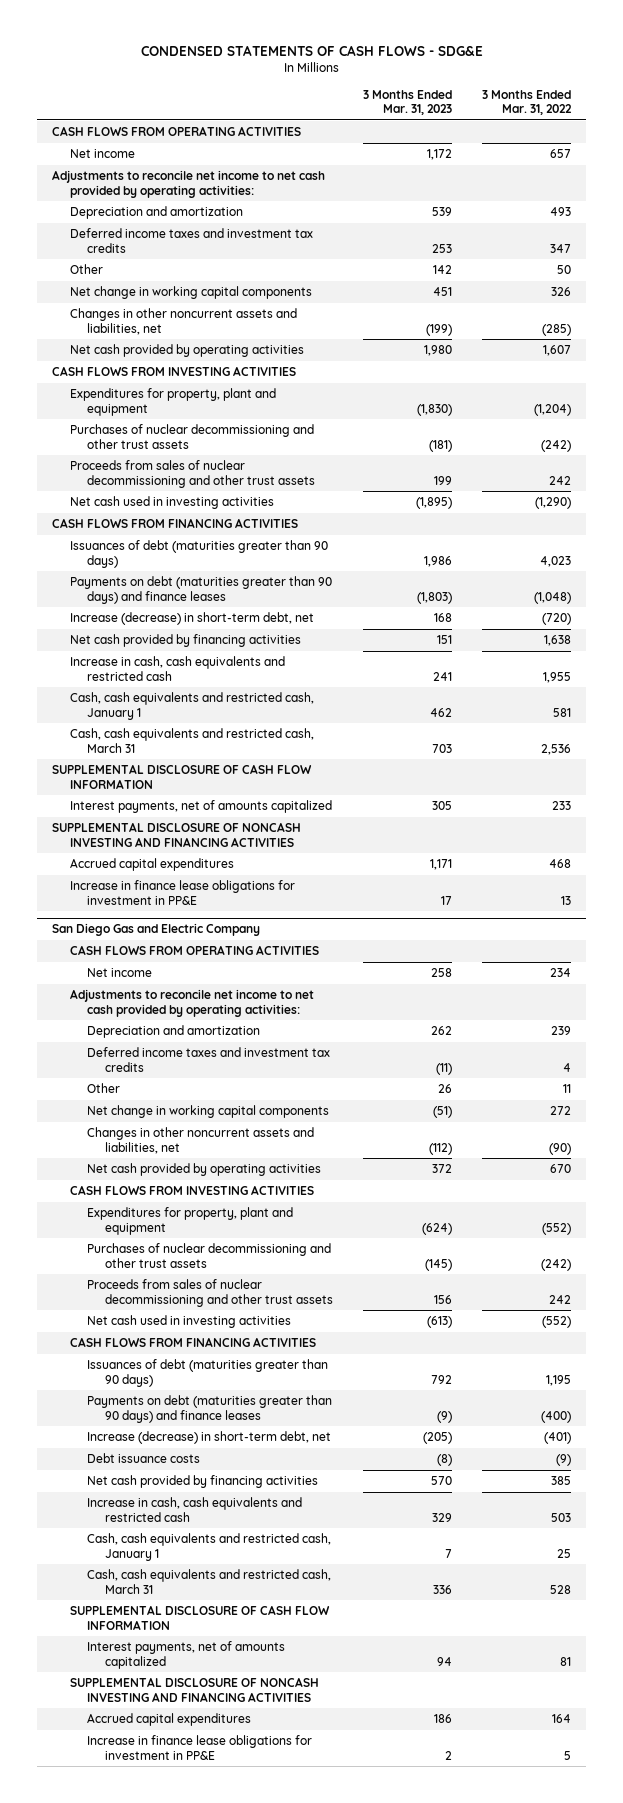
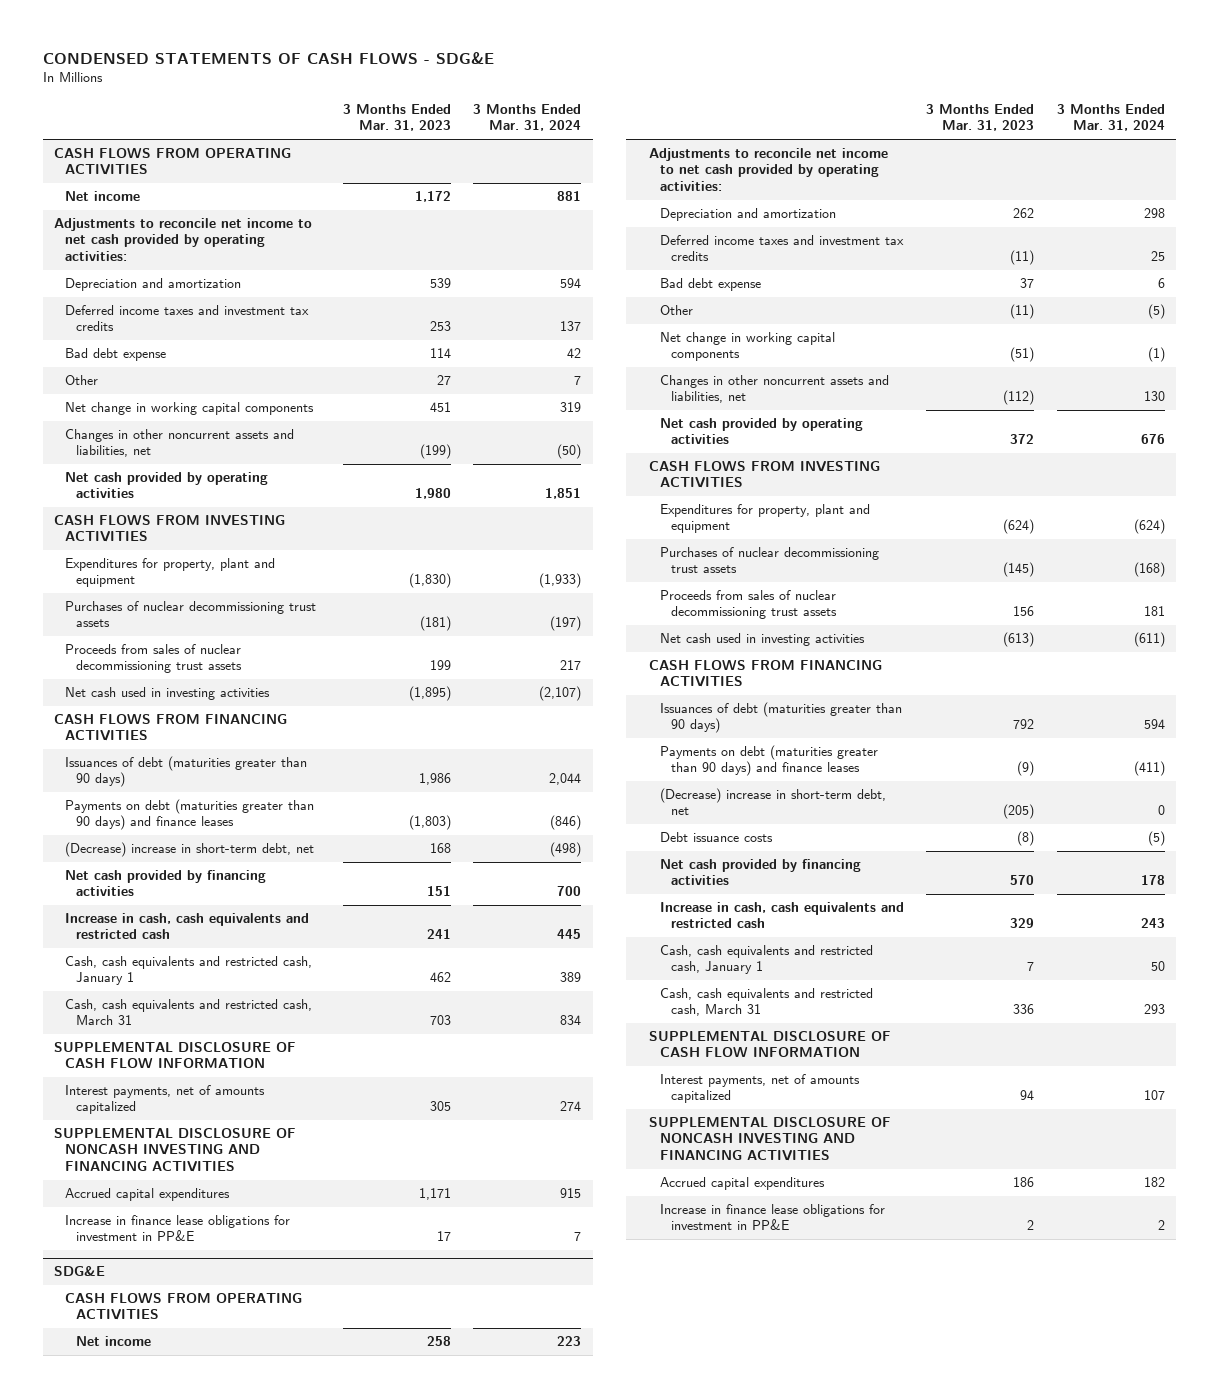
[482,89,573,116] 3 Months Ended Mar. 31, 2022 -> none
none -> [473,103,582,132] 3 Months Ended Mar. 31, 2024
none -> [65,348,167,362] Bad debt expense
[432,265,452,275] 142 -> [436,375,451,386] 27
[69,424,314,449] Purchases of nuclear decommissioning and other trust assets -> [65,601,317,628] Purchases of nuclear decommissioning trust assets
[69,460,316,488] Proceeds from sales of nuclear decommissioning and other trust assets -> [65,644,243,674] Proceeds from sales of nuclear decommissioning trust assets
[69,612,314,626] Increase (decrease) in short-term debt, net -> [65,842,315,858] (Decrease) increase in short-term debt, net
[52,923,261,937] San Diego Gas and Electric Company -> [54,1266,106,1277] SDG&E
none -> [659,278,761,292] Bad debt expense
[437,1084,452,1094] 26 -> [1010,304,1035,320] (11)
[87,1243,332,1268] Purchases of nuclear decommissioning and other trust assets -> [659,547,879,574] Purchases of nuclear decommissioning trust assets
[87,1279,333,1307] Proceeds from sales of nuclear decommissioning and other trust assets -> [659,590,837,620] Proceeds from sales of nuclear decommissioning trust assets
[87,1431,332,1445] Increase (decrease) in short-term debt, net -> [659,788,886,816] (Decrease) increase in short-term debt, net

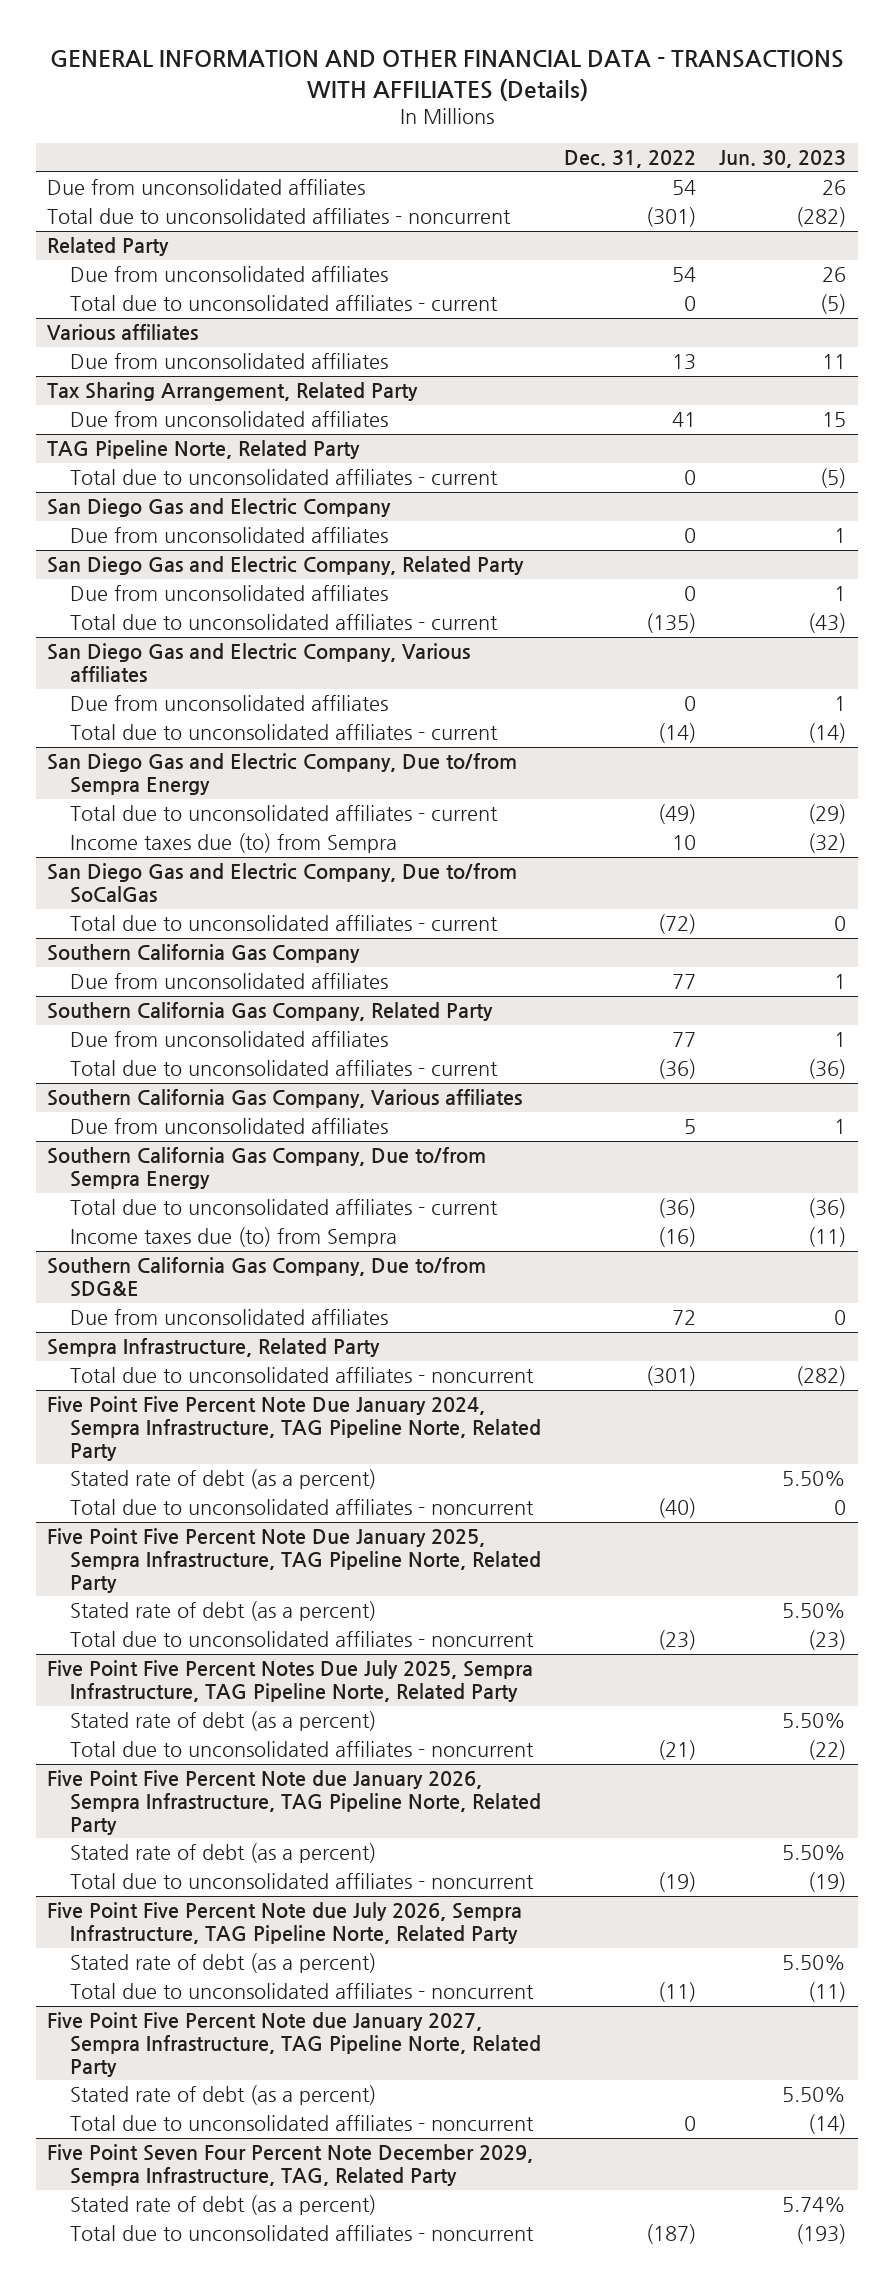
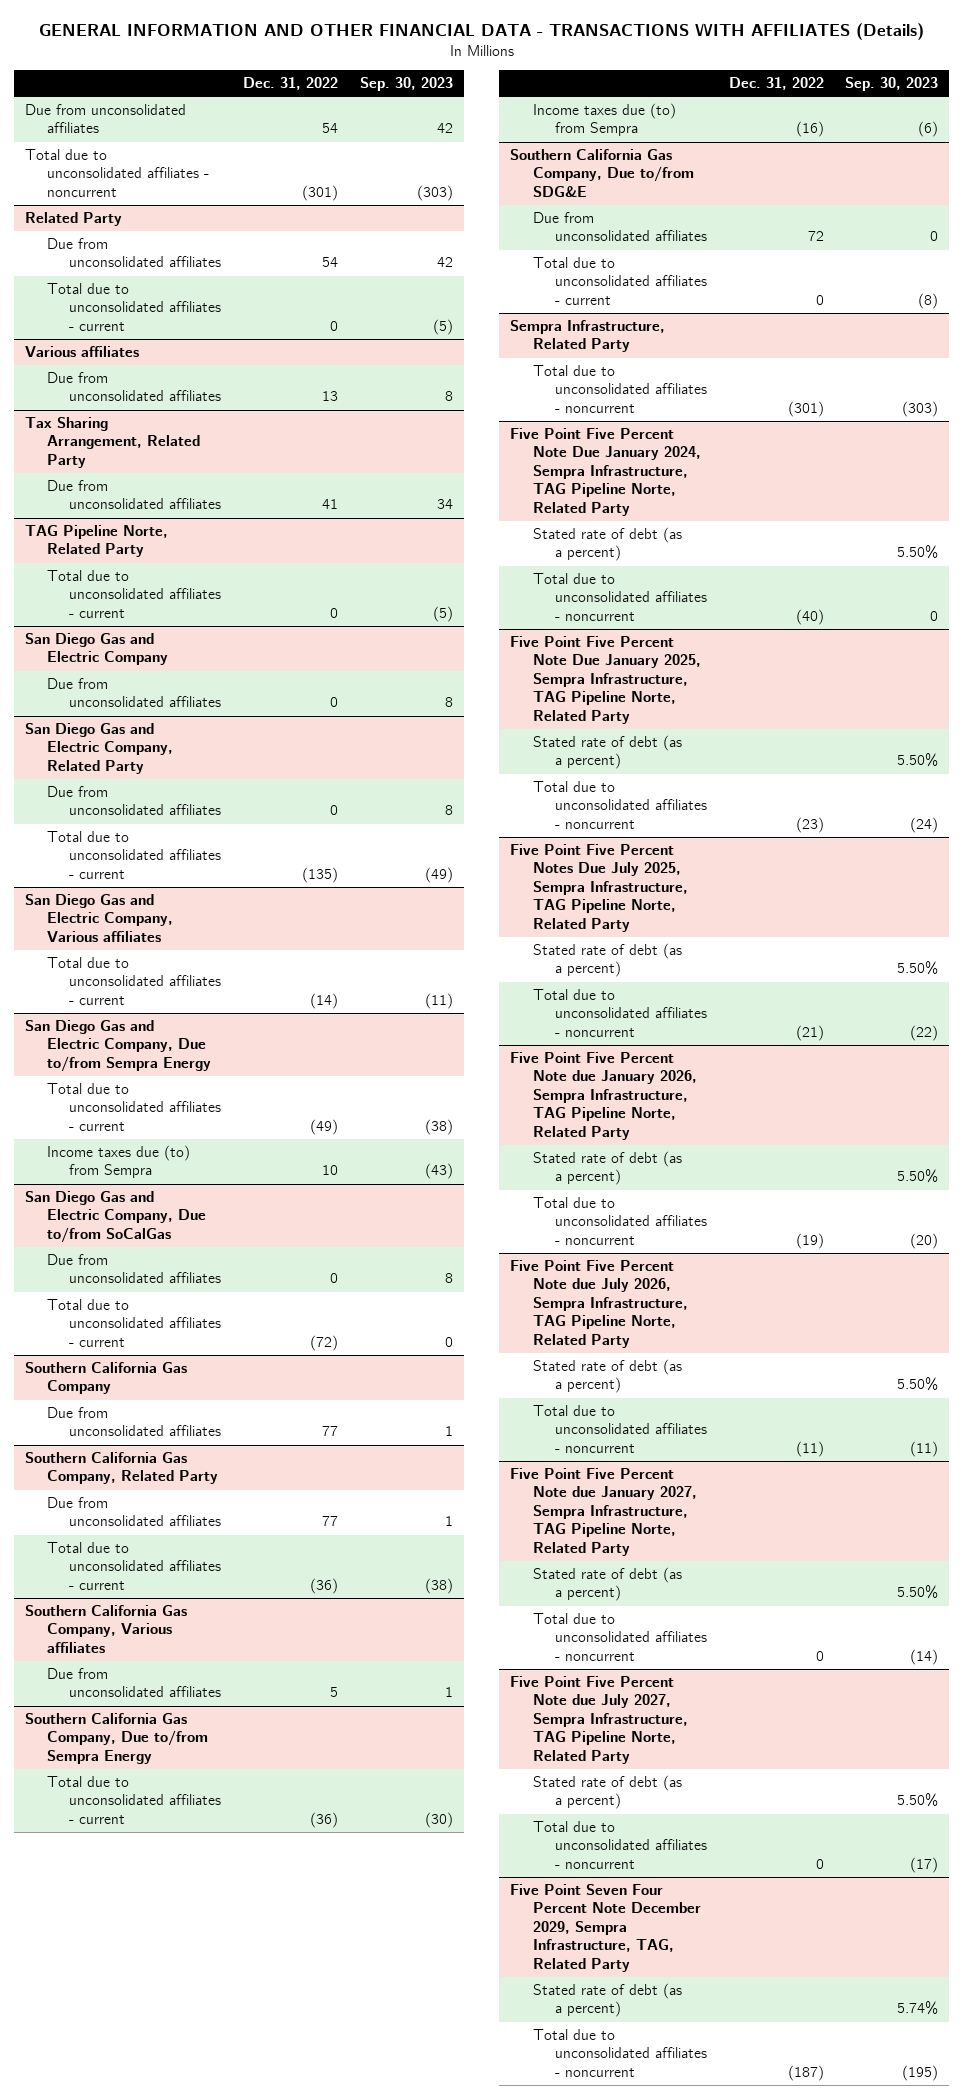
[719,149,847,168] Jun. 30, 2023 -> none
none -> [359,77,453,92] Sep. 30, 2023
[69,695,388,712] Due from unconsolidated affiliates -> none
none -> [46,1254,222,1284] Due from unconsolidated affiliates
none -> [532,257,707,305] Total due to unconsolidated affiliates - current
none -> [510,1676,688,1764] Five Point Five Percent Note due July 2027, Sempra Infrastructure, TAG Pipeline Norte, Related Party
none -> [532,1775,682,1810] Stated rate of debt (as a percent)
none -> [532,1821,707,1869] Total due to unconsolidated affiliates - noncurrent

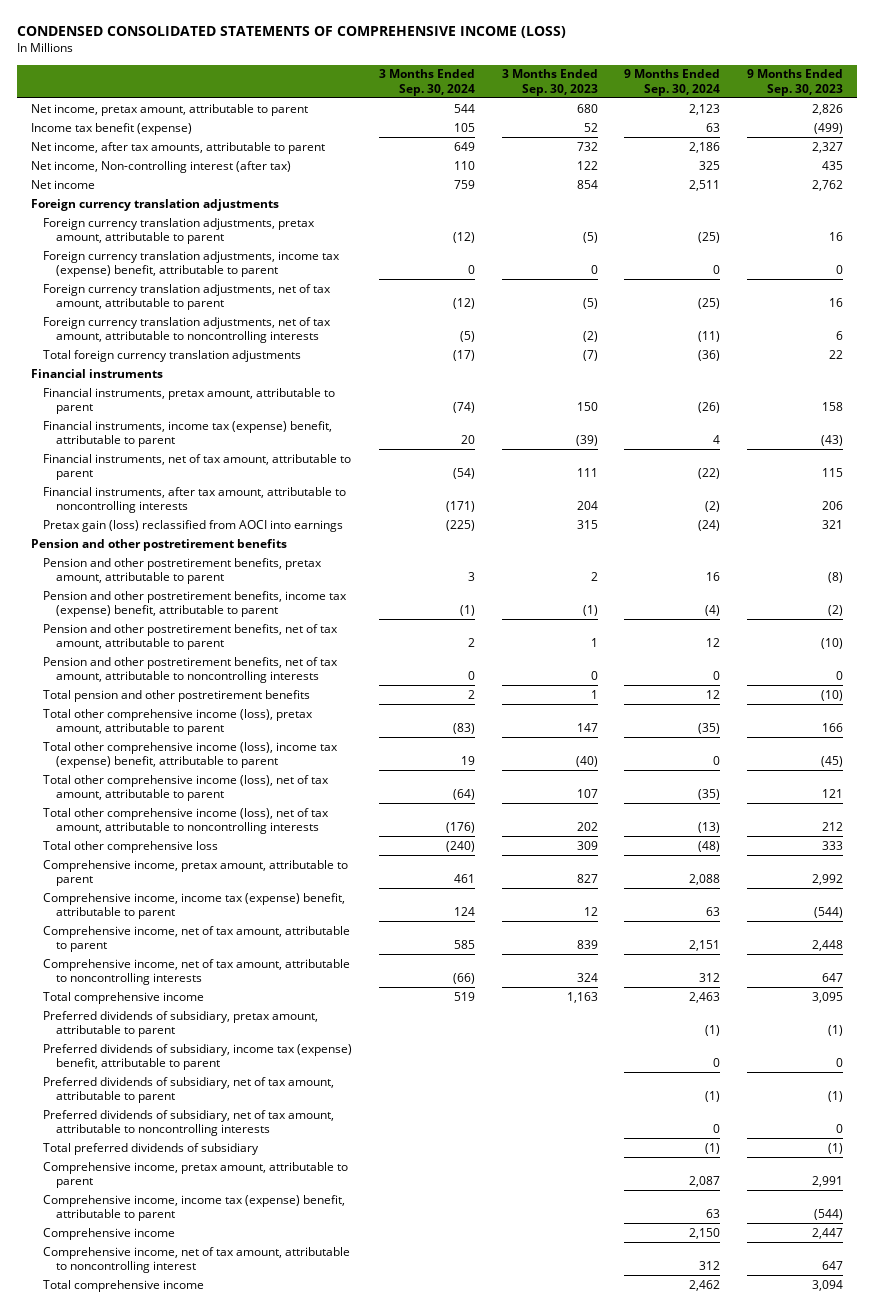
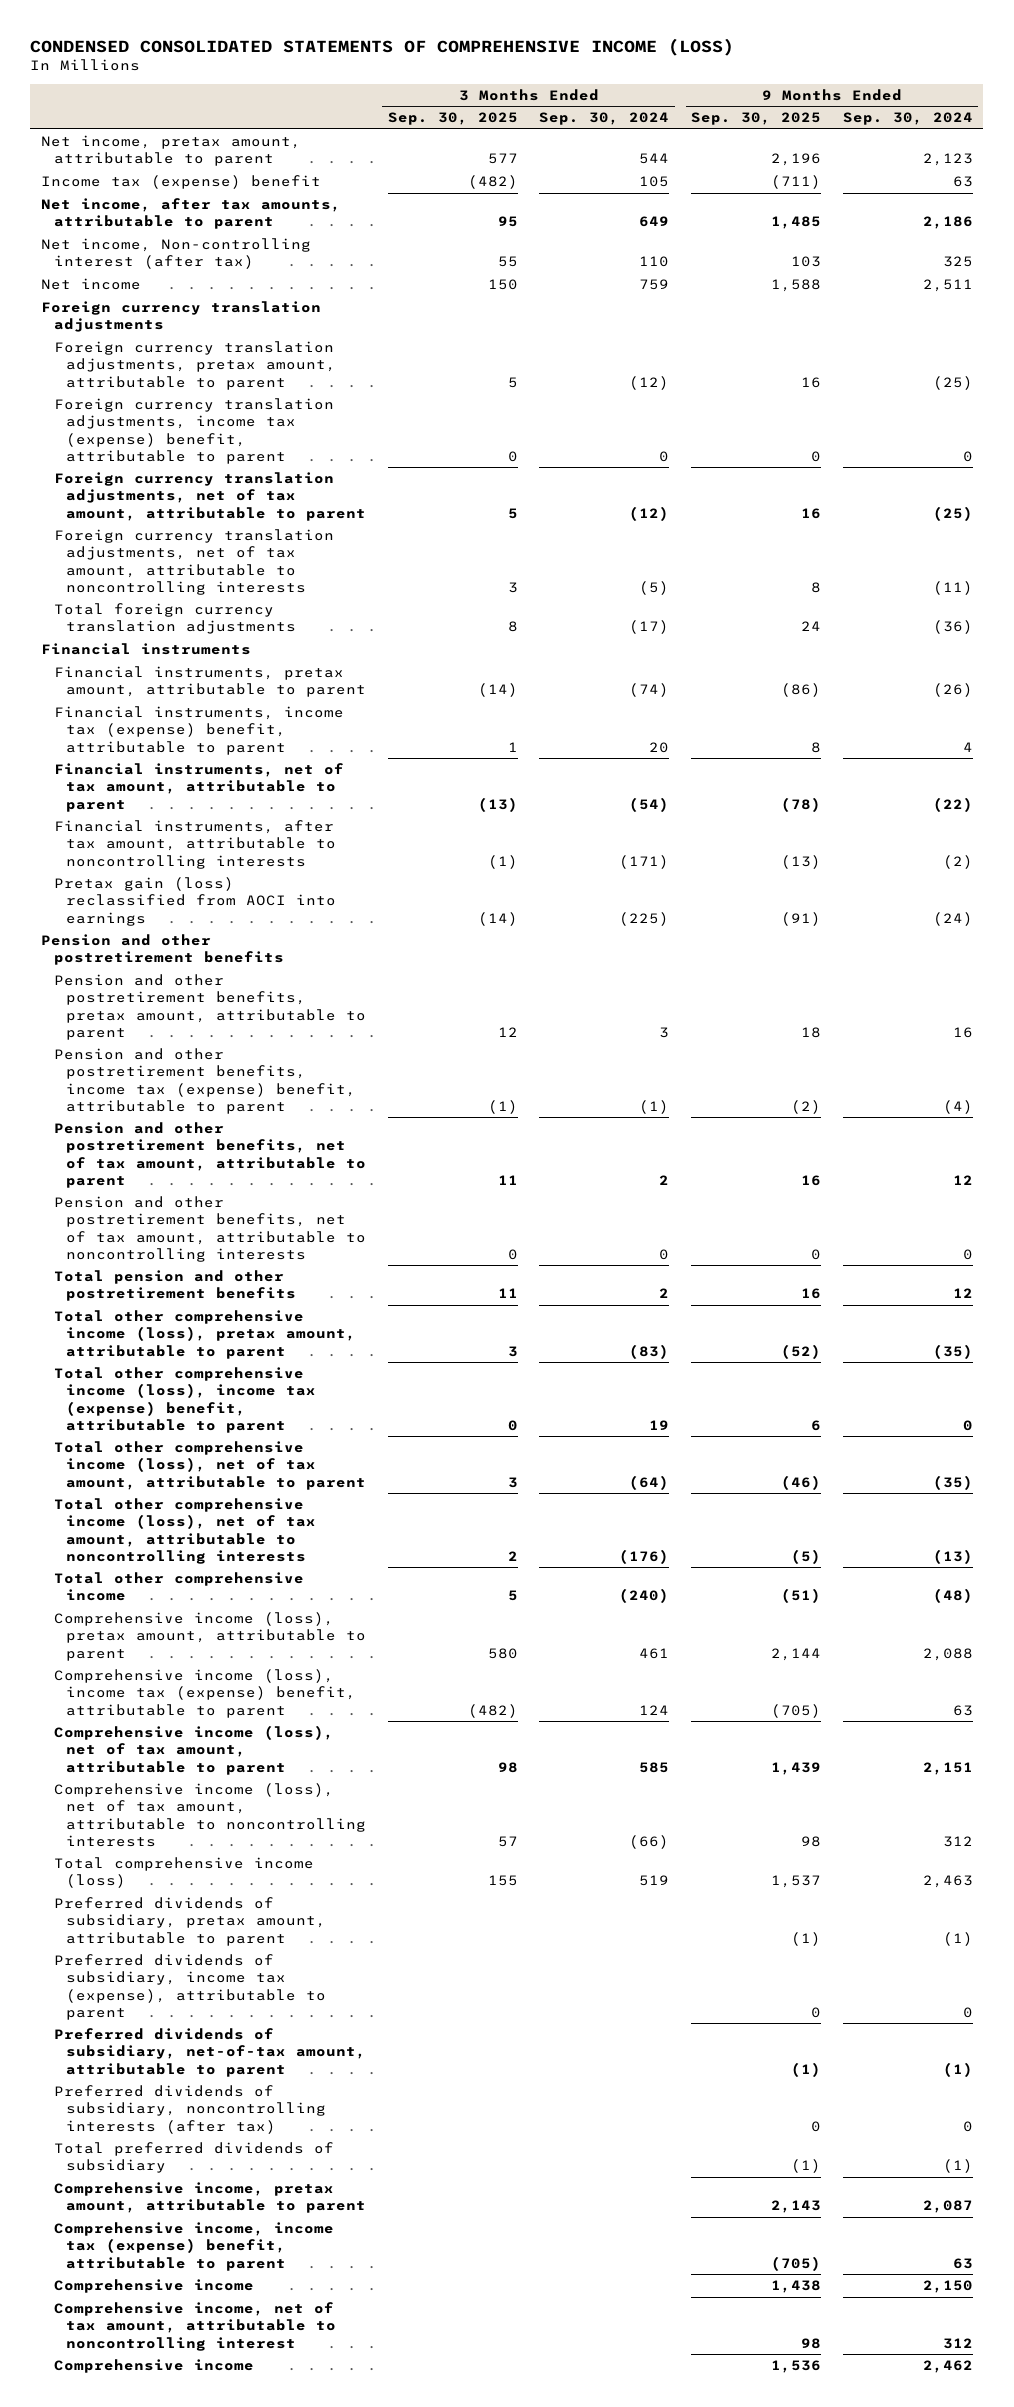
[501,69,598,96] 3 Months Ended Sep. 30, 2023 -> none
[747,69,844,96] 9 Months Ended Sep. 30, 2023 -> none
none -> [387,112,518,126] Sep. 30, 2025
none -> [690,112,821,126] Sep. 30, 2025
[30,122,192,135] Income tax benefit (expense) -> [40,175,321,190] Income tax (expense) benefit
[43,840,219,853] Total other comprehensive loss -> [53,1572,304,1602] Total other comprehensive income
[43,859,349,887] Comprehensive income, pretax amount, attributable to parent -> [53,1612,367,1661] Comprehensive income (loss), pretax amount, attributable to parent
[43,892,346,920] Comprehensive income, income tax (expense) benefit, attributable to parent -> [53,1669,357,1718] Comprehensive income (loss), income tax (expense) benefit, attributable to parent
[43,925,351,953] Comprehensive income, net of tax amount, attributable to parent -> [53,1725,334,1775] Comprehensive income (loss), net of tax amount, attributable to parent
[43,958,351,986] Comprehensive income, net of tax amount, attributable to noncontrolling interests -> [53,1783,367,1847] Comprehensive income (loss), net of tax amount, attributable to noncontrolling interests
[43,991,205,1004] Total comprehensive income -> [53,1857,314,1889] Total comprehensive income (loss)
[43,1043,353,1071] Preferred dividends of subsidiary, income tax (expense) benefit, attributable to parent -> [53,1954,327,2020] Preferred dividends of subsidiary, income tax (expense), attributable to parent
[43,1076,335,1104] Preferred dividends of subsidiary, net of tax amount, attributable to parent -> [53,2028,367,2077] Preferred dividends of subsidiary, net-of-tax amount, attributable to parent
[43,1109,335,1137] Preferred dividends of subsidiary, net of tax amount, attributable to noncontrolling interests -> [53,2085,327,2134] Preferred dividends of subsidiary, noncontrolling interests (after tax)
[43,1279,205,1292] Total comprehensive income -> [53,2359,254,2374] Comprehensive income

